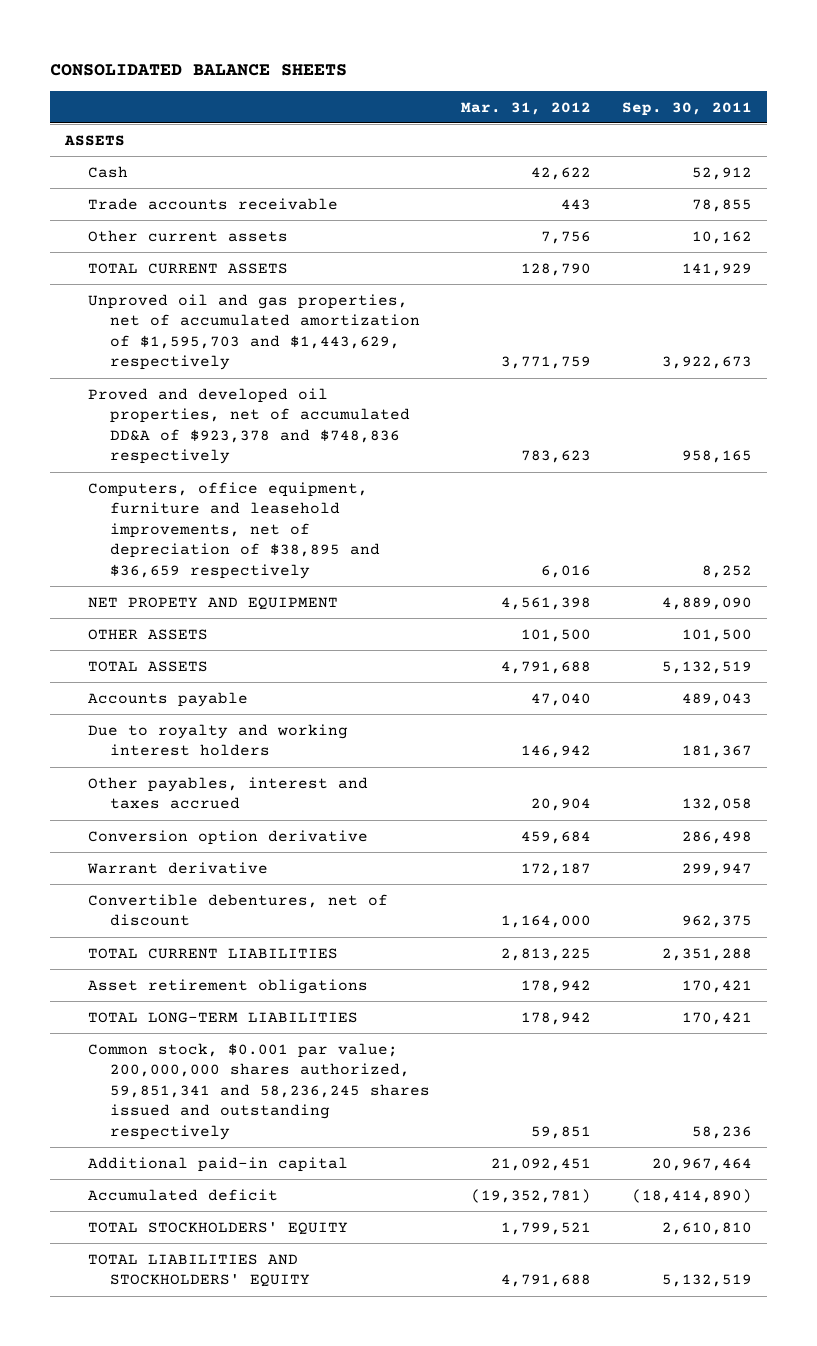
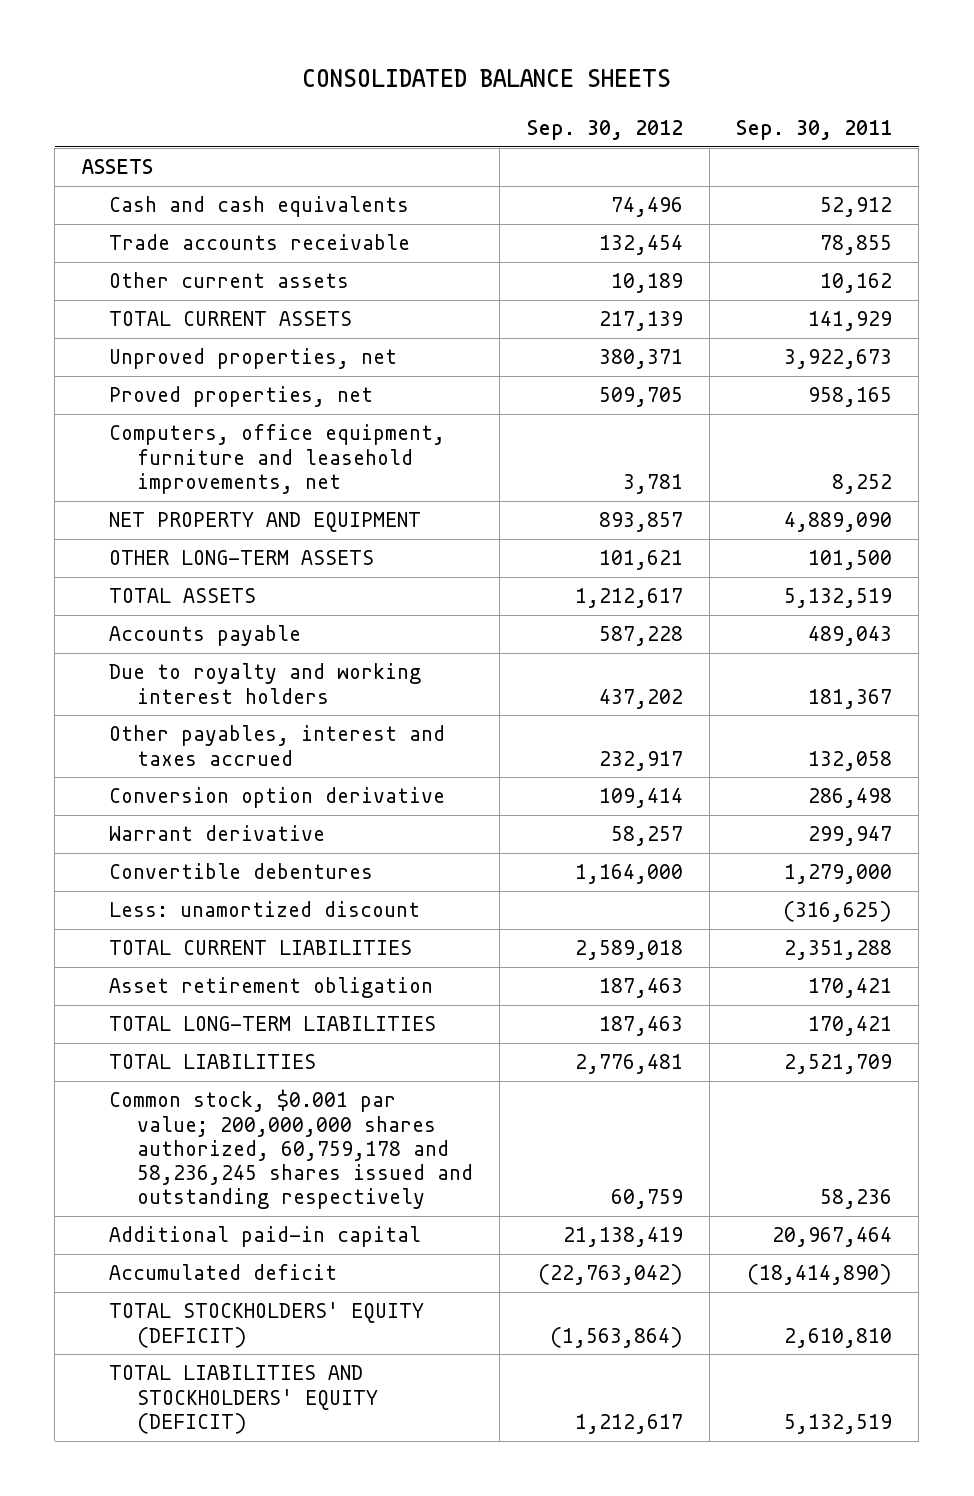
[461,101,592,115] Mar. 31, 2012 -> none
none -> [526,119,683,140] Sep. 30, 2012
[87,165,128,178] Cash -> [109,196,410,218] Cash and cash equivalents
[87,293,421,371] Unproved oil and gas properties, net of accumulated amortization of $1,595,703 and $1,443,629, respectively -> [109,348,398,370] Unproved properties, net
[87,387,411,465] Proved and developed oil properties, net of accumulated DD&A of $923,378 and $748,836 respectively -> [109,386,374,408] Proved properties, net
[87,481,381,579] Computers, office equipment, furniture and leasehold improvements, net of depreciation of $38,895 and $36,659 respectively -> [109,424,446,494] Computers, office equipment, furniture and leasehold improvements, net
[87,596,338,610] NET PROPETY AND EQUIPMENT -> [109,512,422,533] NET PROPERTY AND EQUIPMENT
[87,628,208,640] OTHER ASSETS -> [109,550,375,566] OTHER LONG-TERM ASSETS
[87,893,388,927] Convertible debentures, net of discount -> [109,863,374,880] Convertible debentures
[681,915,752,929] 962,375 -> [783,864,892,885] 1,279,000
none -> [109,901,421,918] Less: unamortized discount
[87,978,368,994] Asset retirement obligations -> [109,977,434,999] Asset retirement obligation
none -> [109,1054,317,1070] TOTAL LIABILITIES
[87,1042,431,1140] Common stock, $0.001 par value; 200,000,000 shares authorized, 59,851,341 and 58,236,245 shares issued and outstanding respectively -> [109,1089,474,1210] Common stock, $0.001 par value; 200,000,000 shares authorized, 60,759,178 and 58,236,245 shares issued and outstanding respectively
[87,1221,348,1235] TOTAL STOCKHOLDERS' EQUITY -> [109,1302,425,1348] TOTAL STOCKHOLDERS' EQUITY (DEFICIT)
[87,1253,311,1288] TOTAL LIABILITIES AND STOCKHOLDERS' EQUITY -> [109,1365,379,1434] TOTAL LIABILITIES AND STOCKHOLDERS' EQUITY (DEFICIT)

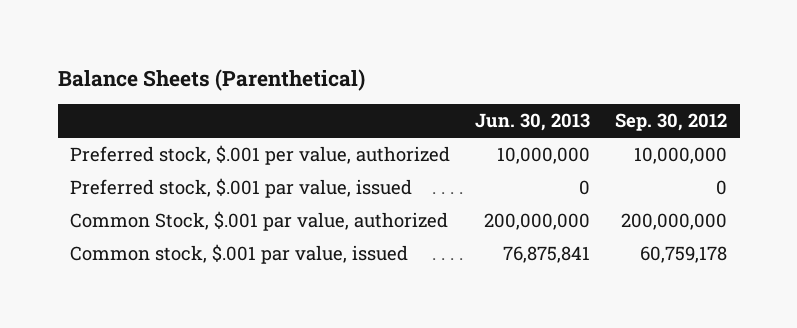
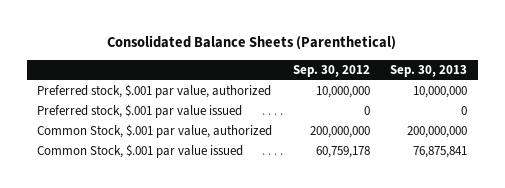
[57,69,365,92] Balance Sheets (Parenthetical) -> [107,34,397,50] Consolidated Balance Sheets (Parenthetical)
[475,113,591,132] Jun. 30, 2013 -> none
none -> [390,65,468,78] Sep. 30, 2013
[70,144,451,165] Preferred stock, $.001 per value, authorized -> [37,84,272,99] Preferred stock, $.001 par value, authorized
[70,177,413,198] Preferred stock, $.001 par value, issued -> [37,104,243,119] Preferred stock, $.001 par value issued
[70,243,409,264] Common stock, $.001 par value, issued -> [37,144,244,159] Common Stock, $.001 par value issued

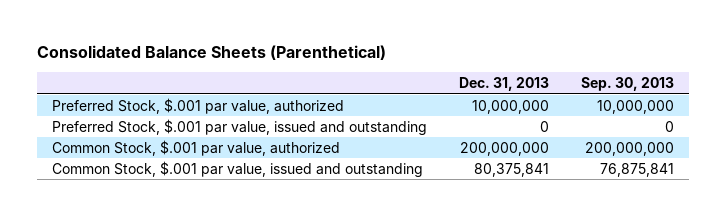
[292,65,370,78] Sep. 30, 2012 -> none
none -> [458,77,549,92] Dec. 31, 2013
[37,84,272,99] Preferred stock, $.001 par value, authorized -> [52,97,345,114] Preferred Stock, $.001 par value, authorized
[37,104,243,119] Preferred stock, $.001 par value issued -> [52,118,428,135] Preferred Stock, $.001 par value, issued and outstanding
[37,144,244,159] Common Stock, $.001 par value issued -> [52,160,424,177] Common Stock, $.001 par value, issued and outstanding

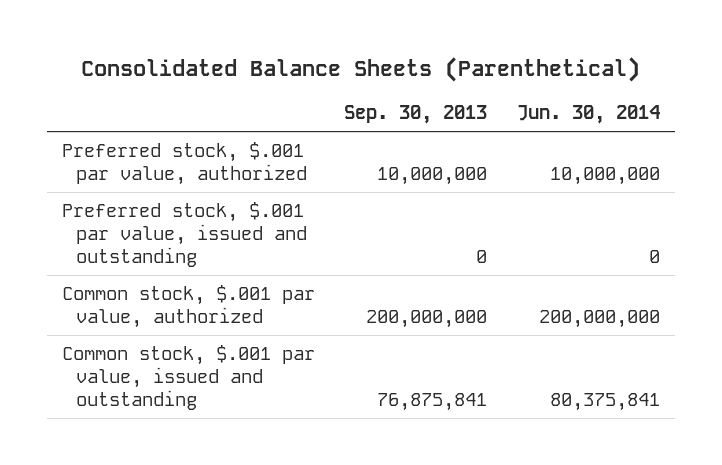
[458,77,549,92] Dec. 31, 2013 -> none
none -> [517,105,661,125] Jun. 30, 2014
[52,97,345,114] Preferred Stock, $.001 par value, authorized -> [61,142,307,185] Preferred stock, $.001 par value, authorized
[52,118,428,135] Preferred Stock, $.001 par value, issued and outstanding -> [61,202,307,267] Preferred stock, $.001 par value, issued and outstanding
[52,139,341,156] Common Stock, $.001 par value, authorized -> [61,285,315,328] Common stock, $.001 par value, authorized
[52,160,424,177] Common Stock, $.001 par value, issued and outstanding -> [61,345,315,410] Common stock, $.001 par value, issued and outstanding

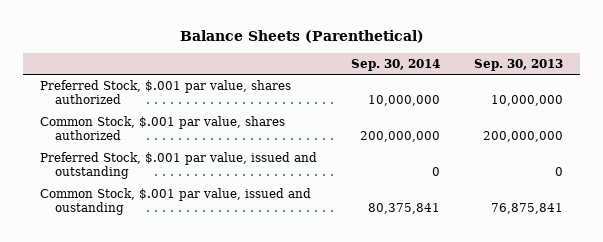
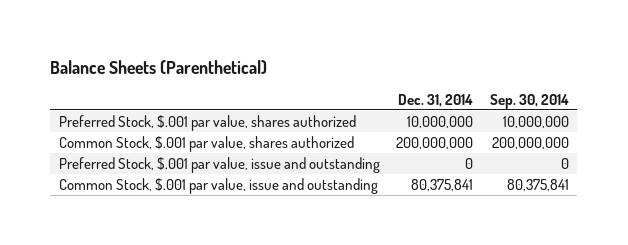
[473,58,563,71] Sep. 30, 2013 -> none
none -> [398,93,474,107] Dec. 31, 2014
[40,151,318,180] Preferred Stock, $.001 par value, issued and outstanding -> [58,157,380,174] Preferred Stock, $.001 par value, issue and outstanding
[40,187,312,216] Common Stock, $.001 par value, issued and oustanding -> [58,178,378,195] Common Stock, $.001 par value, issue and outstanding

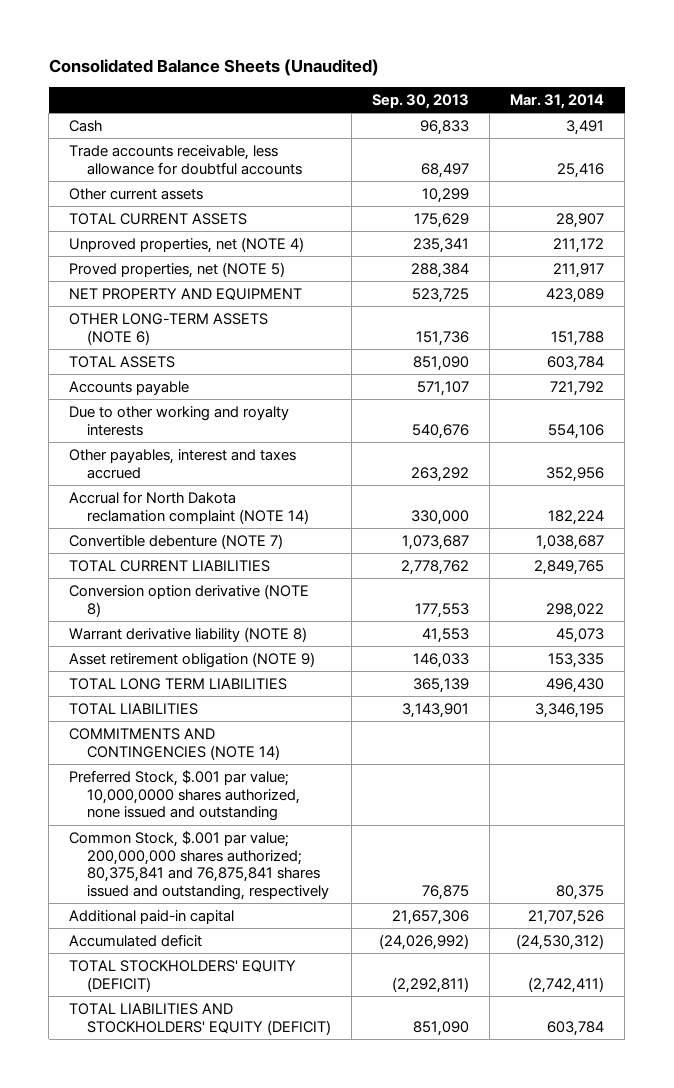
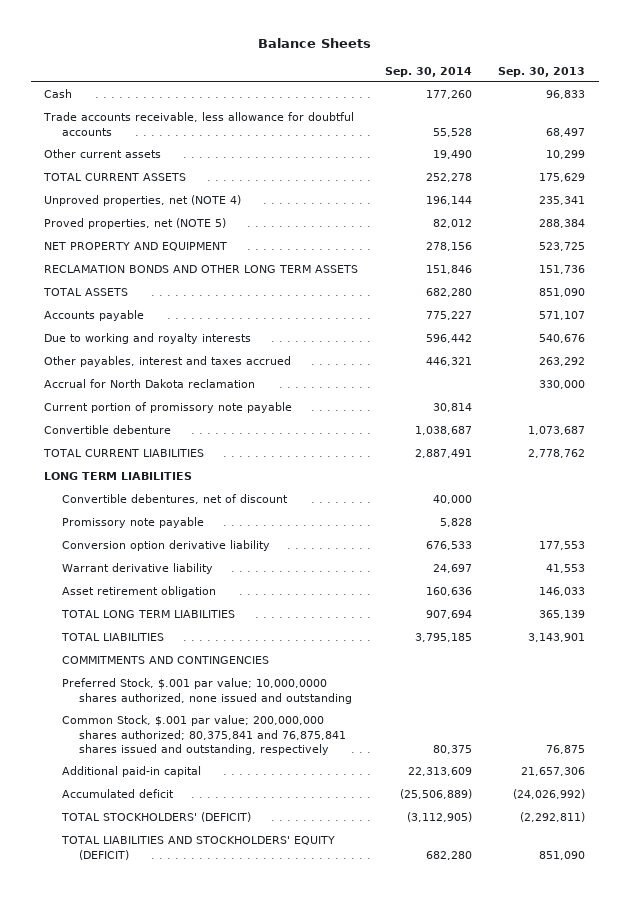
[48,58,379,76] Consolidated Balance Sheets (Unaudited) -> [257,38,371,49] Balance Sheets
[510,93,605,109] Mar. 31, 2014 -> none
none -> [384,66,472,77] Sep. 30, 2014
[69,313,269,345] OTHER LONG-TERM ASSETS (NOTE 6) -> [44,265,359,274] RECLAMATION BONDS AND OTHER LONG TERM ASSETS
[69,406,290,436] Due to other working and royalty interests -> [44,333,252,345] Due to working and royalty interests
[69,491,309,524] Accrual for North Dakota reclamation complaint (NOTE 14) -> [44,379,256,389] Accrual for North Dakota reclamation
none -> [44,402,293,414] Current portion of promissory note payable
[69,534,284,550] Convertible debenture (NOTE 7) -> [44,425,172,435] Convertible debenture
none -> [44,472,193,481] LONG TERM LIABILITIES
none -> [61,494,288,505] Convertible debentures, net of discount
none -> [61,517,204,529] Promissory note payable
[69,584,310,617] Conversion option derivative (NOTE 8) -> [61,540,270,552] Conversion option derivative liability
[69,627,308,643] Warrant derivative liability (NOTE 8) -> [61,563,213,575] Warrant derivative liability
[69,652,316,669] Asset retirement obligation (NOTE 9) -> [61,586,216,598] Asset retirement obligation
[69,728,280,760] COMMITMENTS AND CONTINGENCIES (NOTE 14) -> [61,656,269,665] COMMITMENTS AND CONTINGENCIES
[69,960,297,992] TOTAL STOCKHOLDERS' EQUITY (DEFICIT) -> [60,812,251,823] TOTAL STOCKHOLDERS' (DEFICIT)

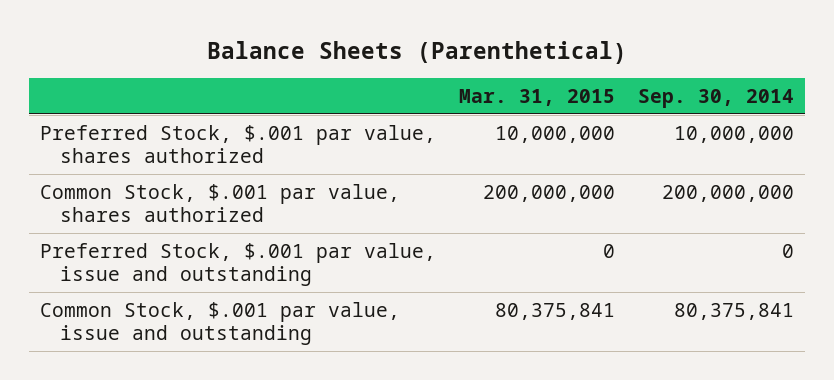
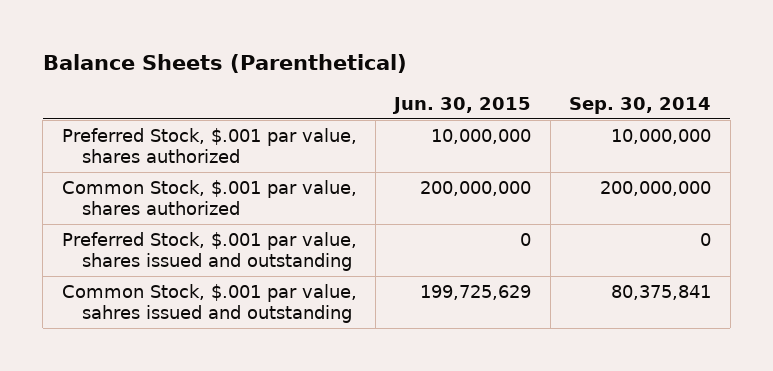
[458,89,615,107] Mar. 31, 2015 -> none
none -> [392,96,532,114] Jun. 30, 2015
[40,242,437,287] Preferred Stock, $.001 par value, issue and outstanding -> [61,231,357,272] Preferred Stock, $.001 par value, shares issued and outstanding
[40,301,401,346] Common Stock, $.001 par value, issue and outstanding -> [61,283,357,324] Common Stock, $.001 par value, sahres issued and outstanding

